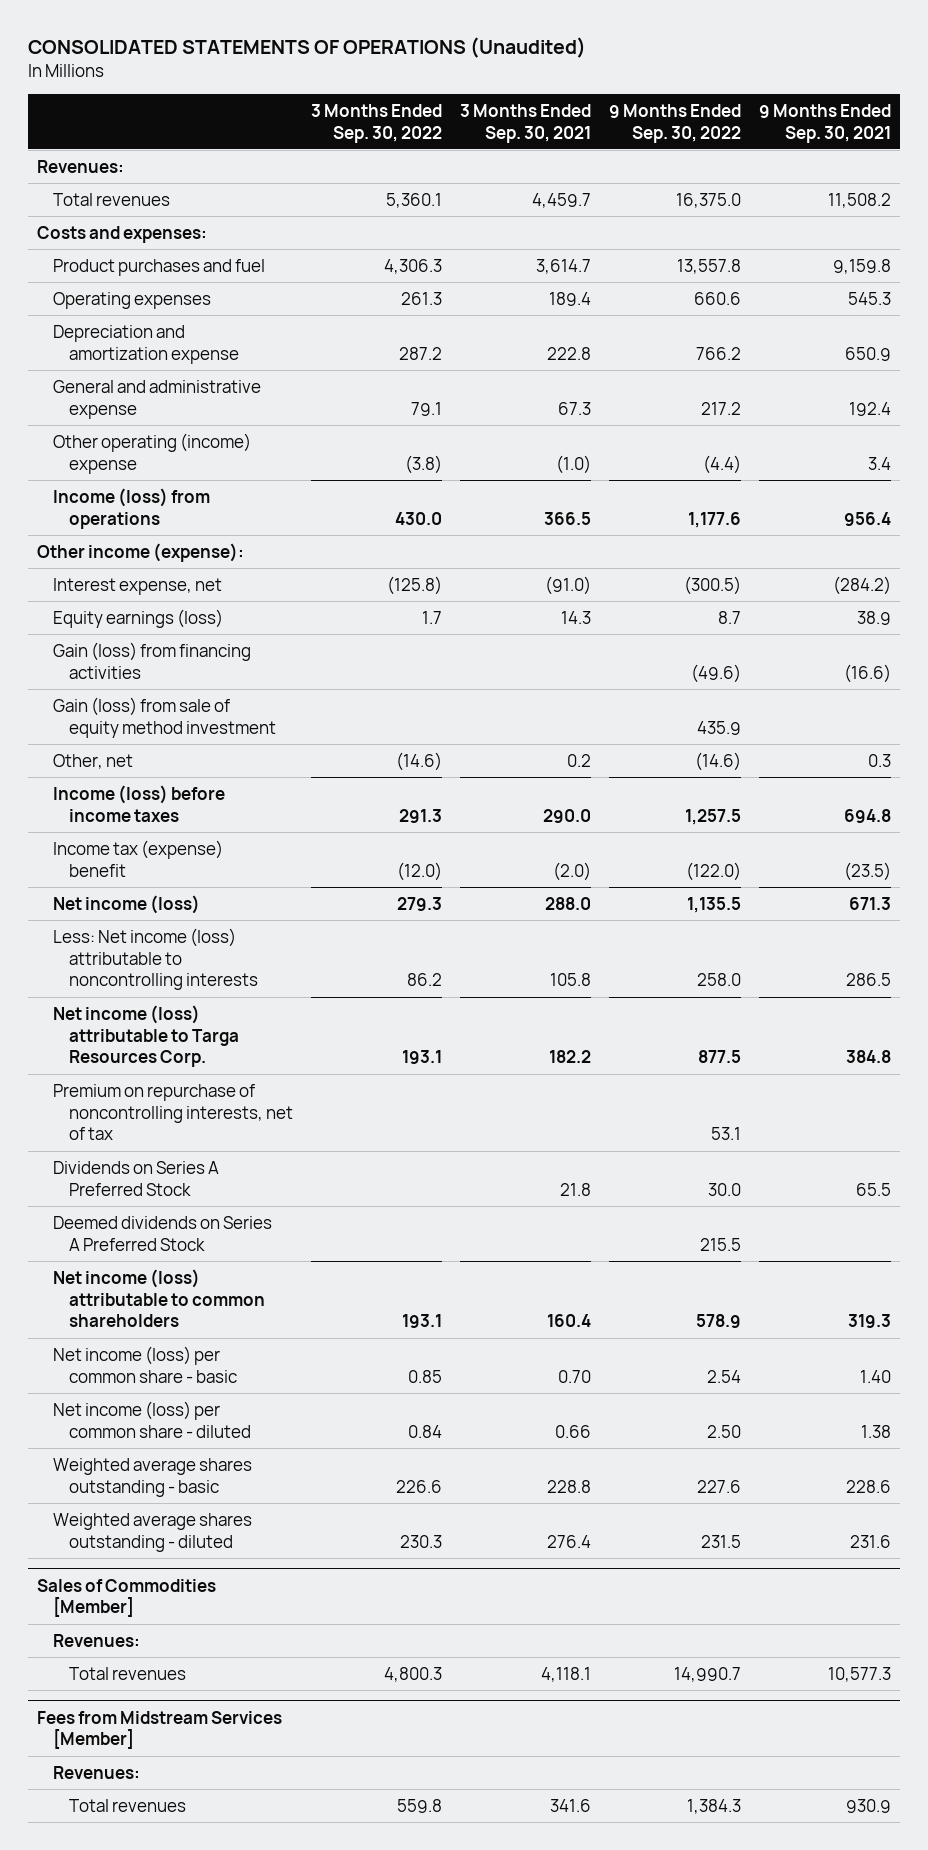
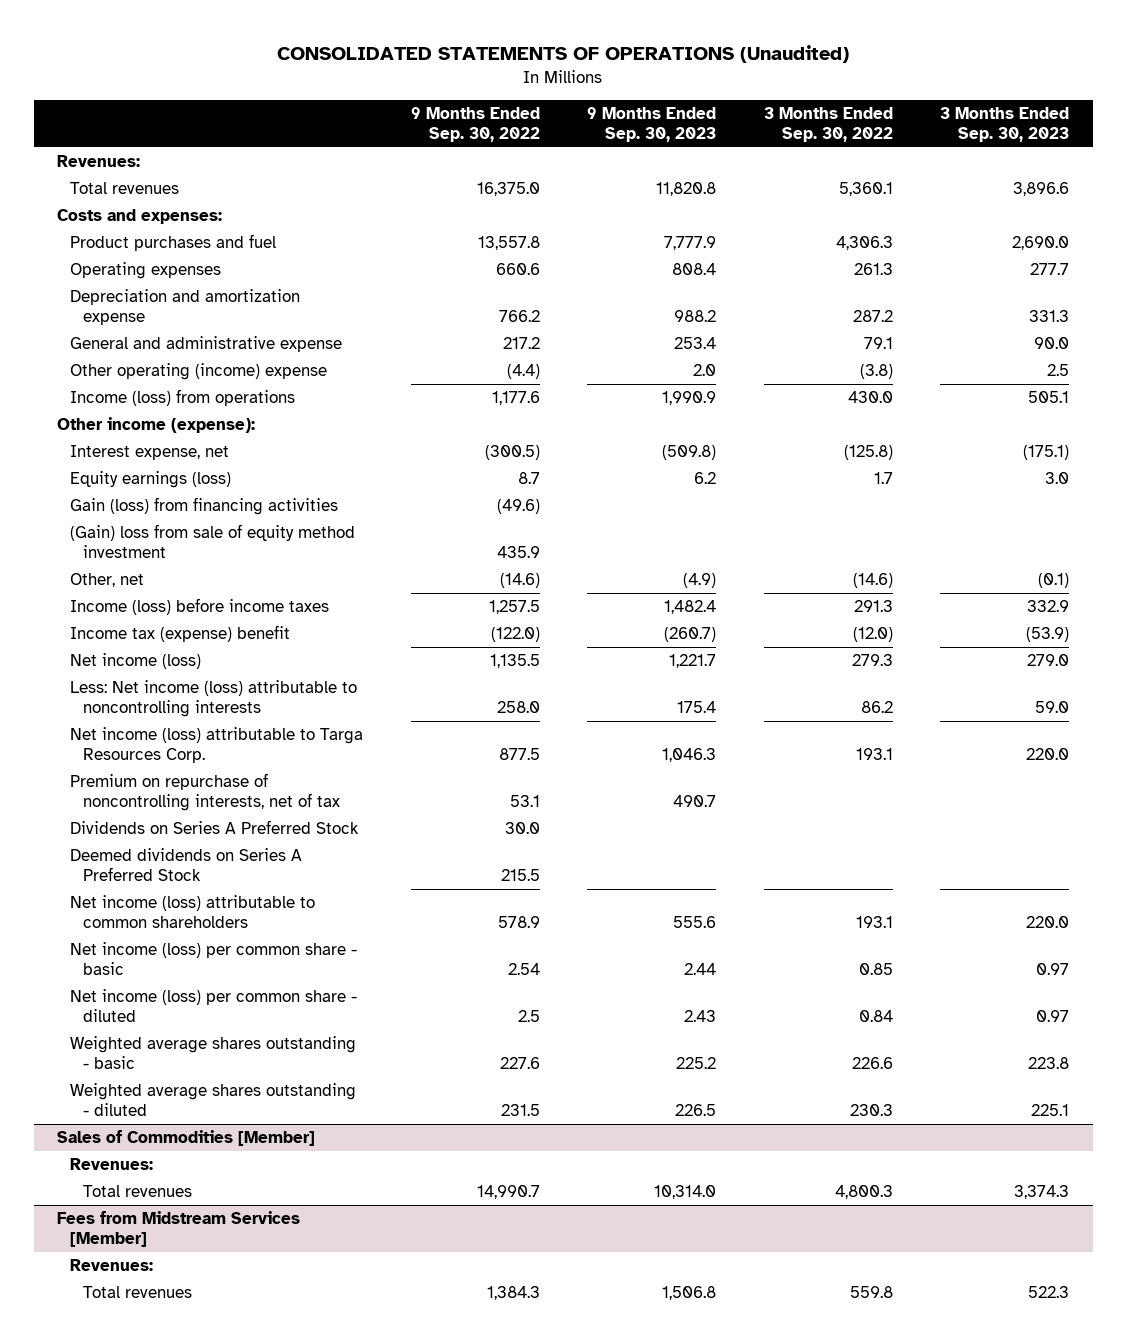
[460,103,592,143] 3 Months Ended Sep. 30, 2021 -> none
[759,103,892,143] 9 Months Ended Sep. 30, 2021 -> none
none -> [587,106,717,143] 9 Months Ended Sep. 30, 2023
none -> [940,106,1070,143] 3 Months Ended Sep. 30, 2023
[53,696,277,738] Gain (loss) from sale of equity method investment -> [70,524,356,559] (Gain) loss from sale of equity method investment
[707,1424,742,1438] 2.50 -> [517,1010,540,1023] 2.5

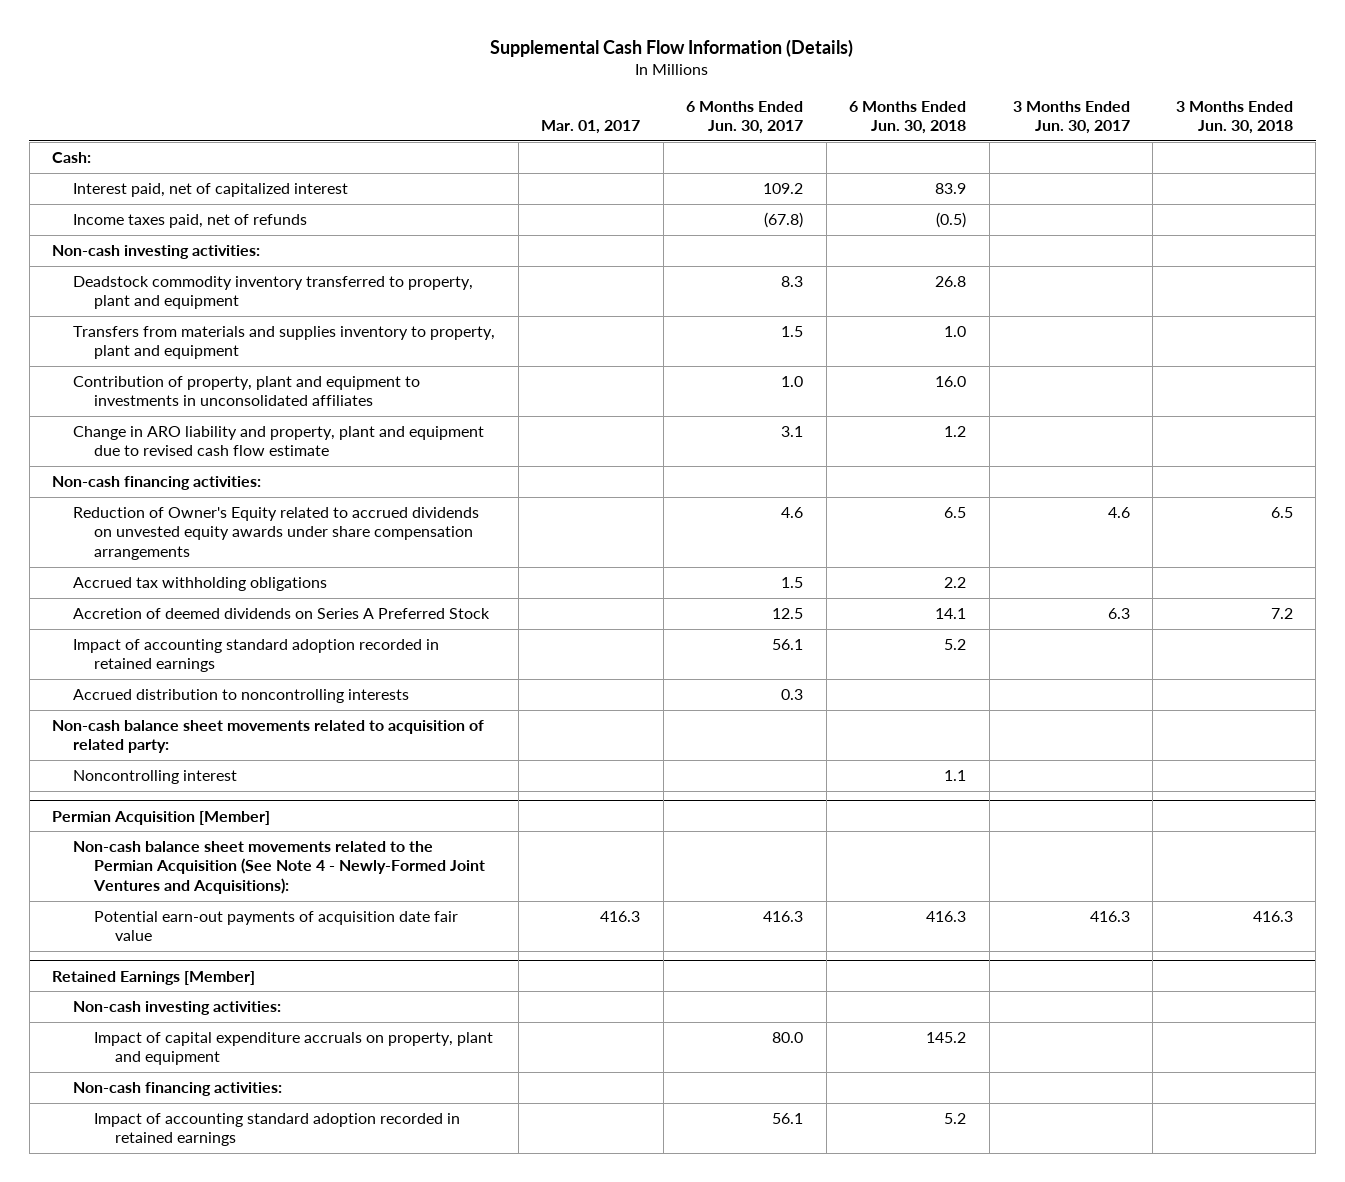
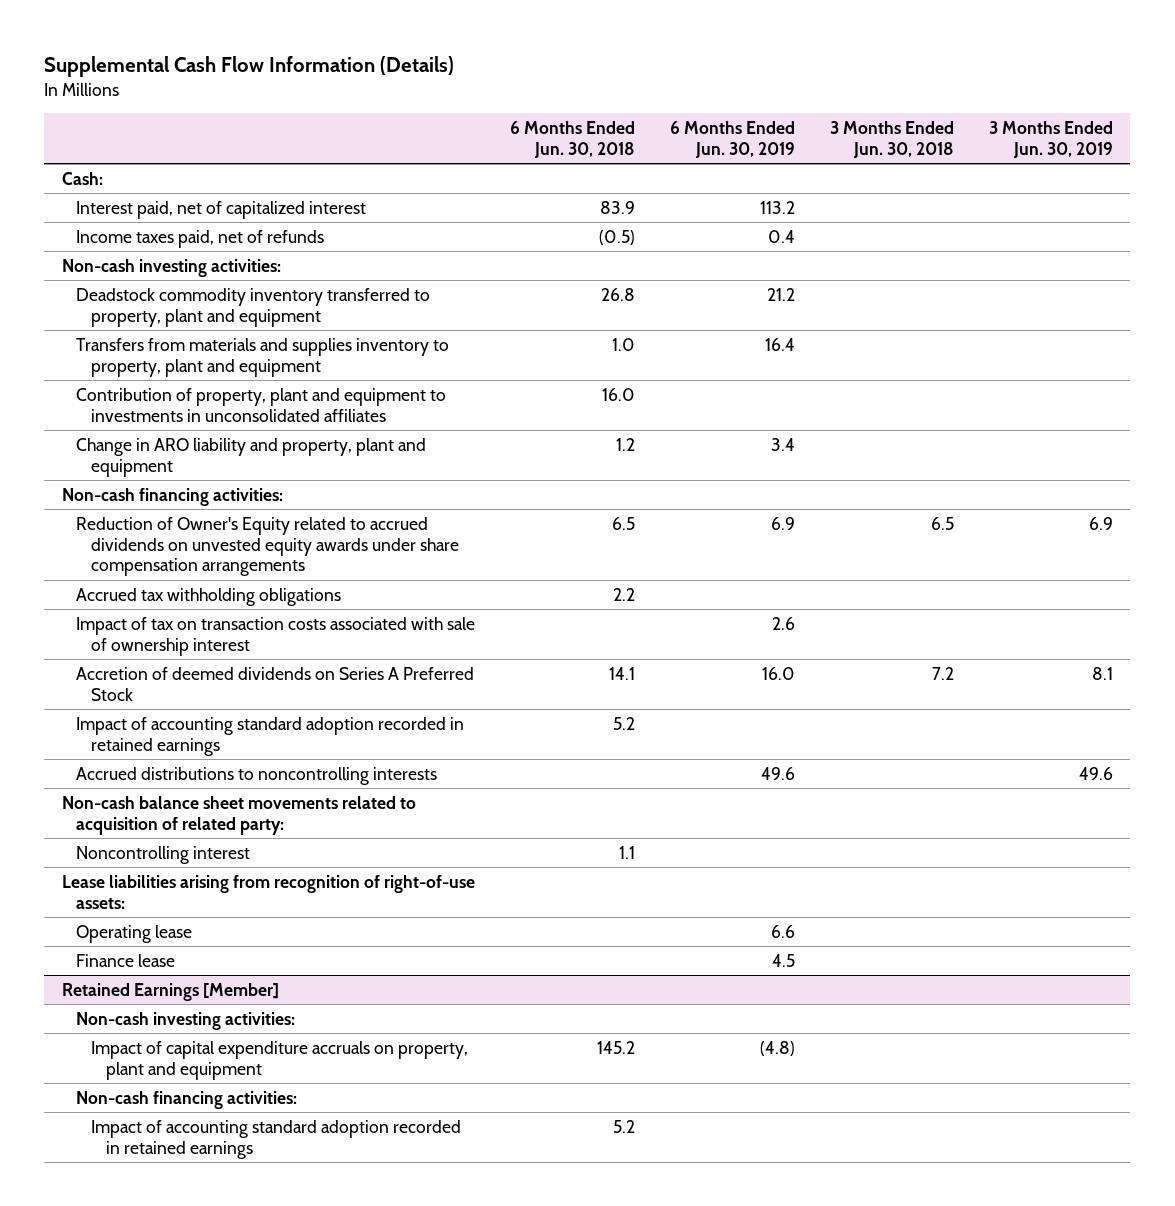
[541,119,641,134] Mar. 01, 2017 -> none
[686,100,804,134] 6 Months Ended Jun. 30, 2017 -> none
[1012,100,1130,134] 3 Months Ended Jun. 30, 2017 -> none
none -> [670,121,796,158] 6 Months Ended Jun. 30, 2019
none -> [989,121,1114,158] 3 Months Ended Jun. 30, 2019
[73,425,485,457] Change in ARO liability and property, plant and equipment due to revised cash flow estimate -> [76,437,427,477] Change in ARO liability and property, plant and equipment
none -> [76,616,476,656] Impact of tax on transaction costs associated with sale of ownership interest
[73,688,410,703] Accrued distribution to noncontrolling interests -> [76,766,438,785] Accrued distributions to noncontrolling interests
[52,810,271,825] Permian Acquisition [Member] -> none
[73,840,486,894] Non-cash balance sheet movements related to the Permian Acquisition (See Note 4 - Newly-Formed Joint Ventures and Acquisitions): -> none
[94,910,459,942] Potential earn-out payments of acquisition date fair value -> none
none -> [61,874,475,909] Lease liabilities arising from recognition of right-of-use assets:
none -> [76,924,193,943] Operating lease
none -> [76,953,176,967] Finance lease

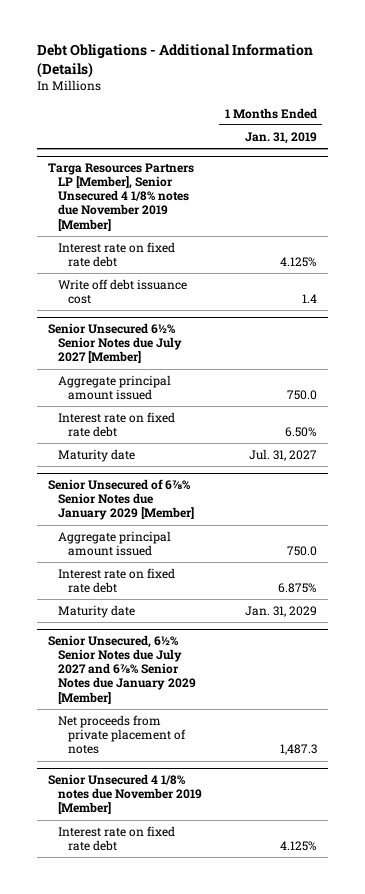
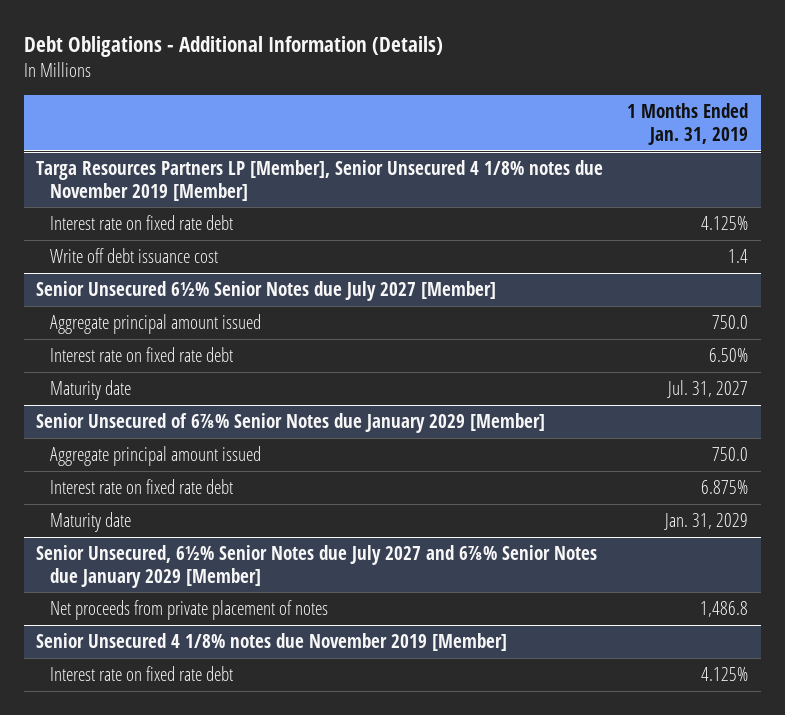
[279,744,317,756] 1,487.3 -> [700,600,749,617] 1,486.8

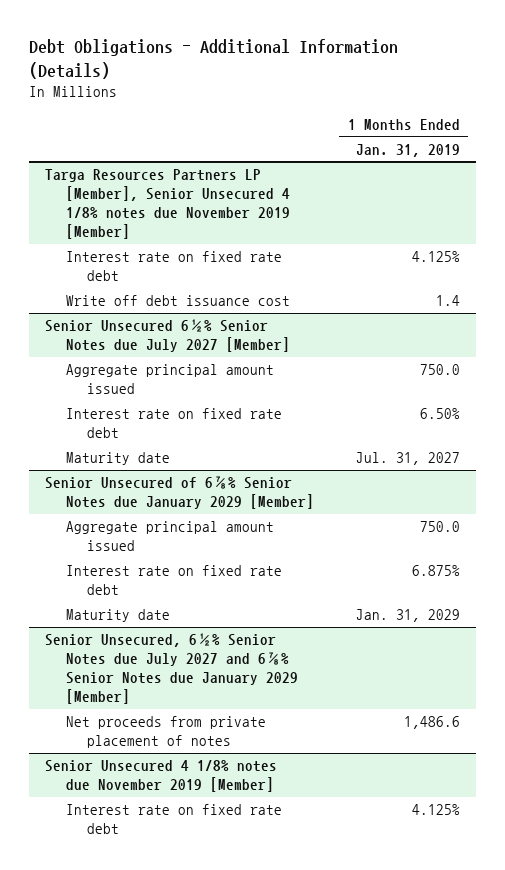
[700,600,749,617] 1,486.8 -> [403,716,460,730] 1,486.6

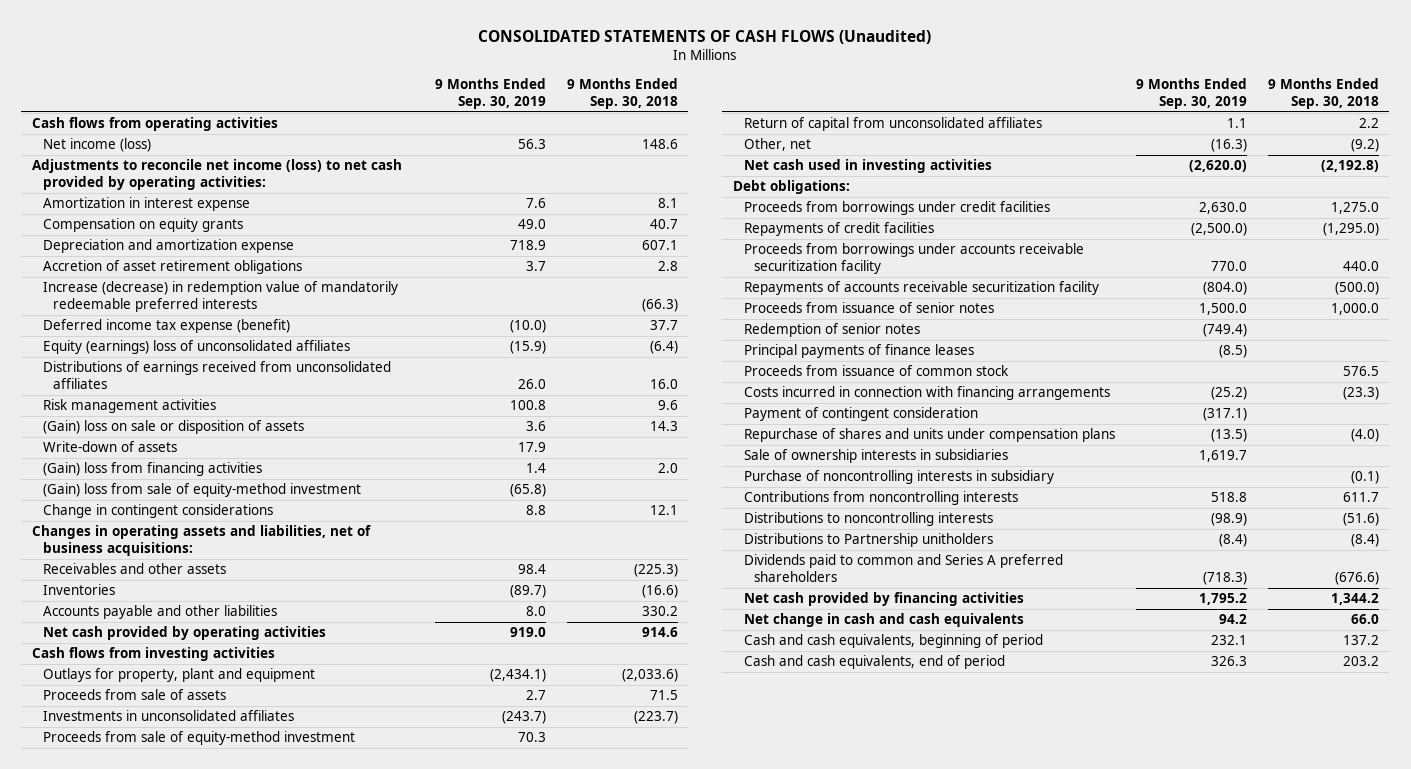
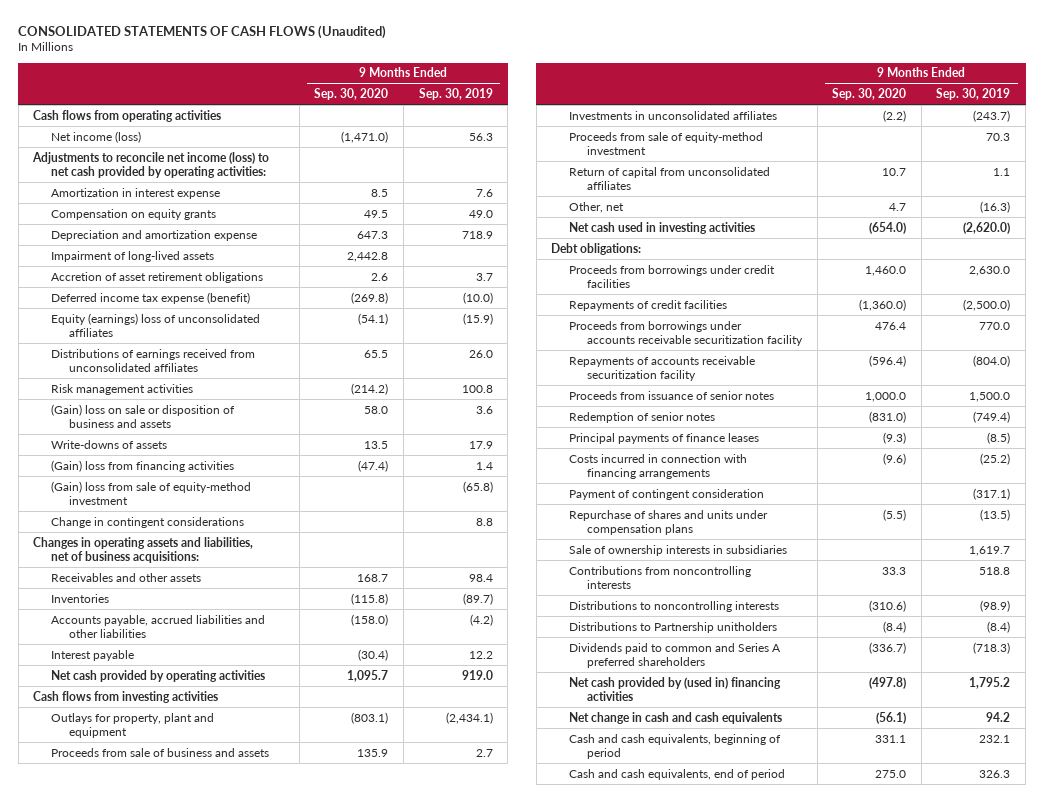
[566,78,678,109] 9 Months Ended Sep. 30, 2018 -> none
none -> [314,87,389,100] Sep. 30, 2020
none -> [51,250,215,262] Impairment of long-lived assets
[42,281,398,313] Increase (decrease) in redemption value of mandatorily redeemable preferred interests -> none
[42,420,304,435] (Gain) loss on sale or disposition of assets -> [51,403,236,428] (Gain) loss on sale or disposition of business and assets
[42,441,177,453] Write-down of assets -> [51,439,168,449] Write-downs of assets
[42,605,277,620] Accounts payable and other liabilities -> [51,614,266,638] Accounts payable, accrued liabilities and other liabilities
[525,606,546,617] 8.0 -> [469,613,493,626] (4.2)
none -> [51,649,135,661] Interest payable
[42,689,226,701] Proceeds from sale of assets -> [51,747,270,757] Proceeds from sale of business and assets
[743,365,1009,377] Proceeds from issuance of common stock -> none
[743,470,1054,485] Purchase of noncontrolling interests in subsidiary -> none
[743,592,1024,607] Net cash provided by financing activities -> [569,676,782,701] Net cash provided by (used in) financing activities

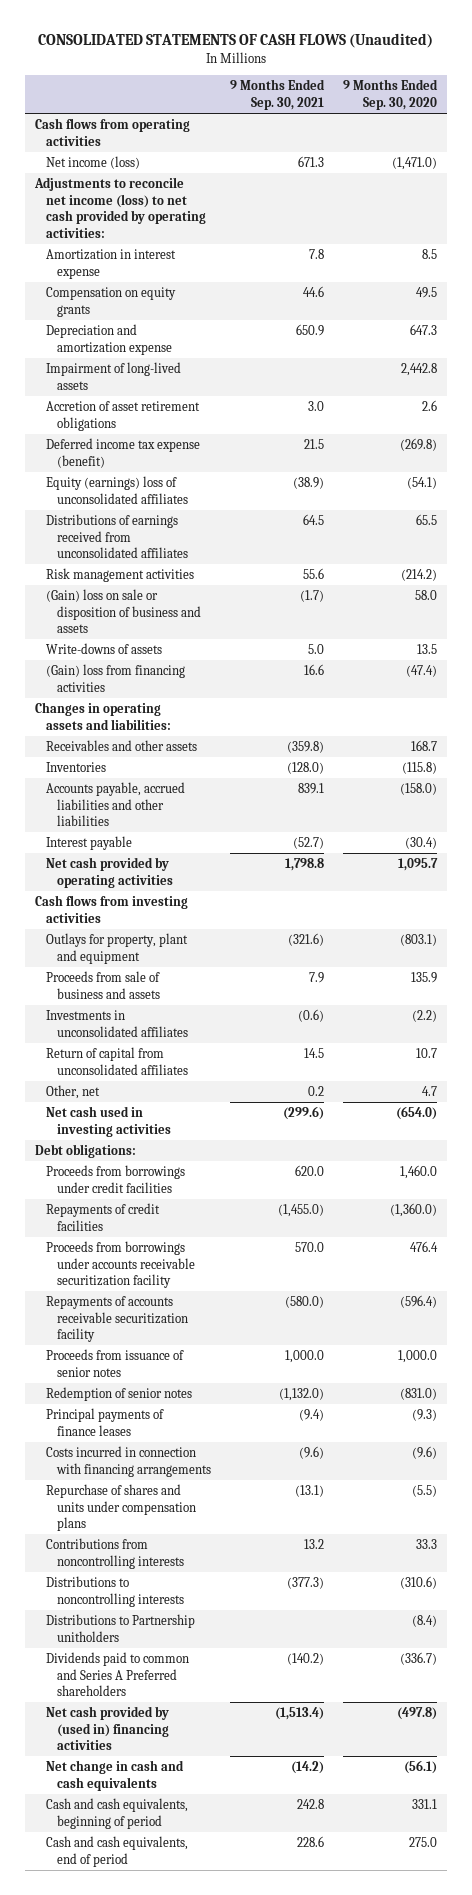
[418,87,493,100] Sep. 30, 2019 -> none
none -> [230,79,326,110] 9 Months Ended Sep. 30, 2021
[51,480,252,505] (Gain) loss from sale of equity-method investment -> none
[51,516,245,528] Change in contingent considerations -> none
[33,536,254,563] Changes in operating assets and liabilities, net of business acquisitions: -> [34,701,171,730] Changes in operating assets and liabilities:
[569,131,764,155] Proceeds from sale of equity-method investment -> none
[569,488,765,500] Payment of contingent consideration -> none
[569,544,788,556] Sale of ownership interests in subsidiaries -> none
[569,642,782,668] Dividends paid to common and Series A preferred shareholders -> [45,1651,189,1697] Dividends paid to common and Series A Preferred shareholders

